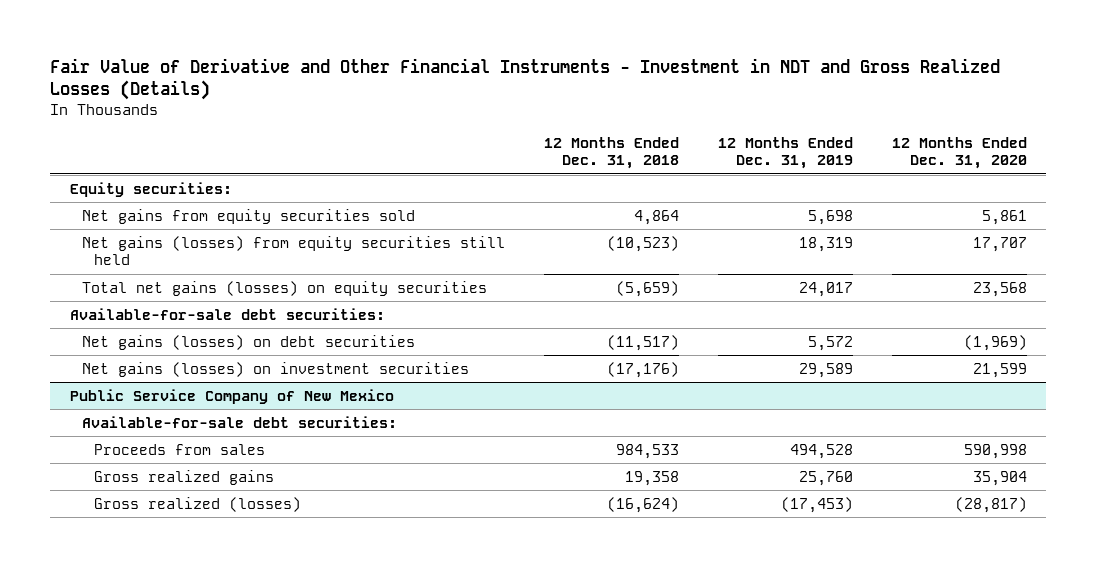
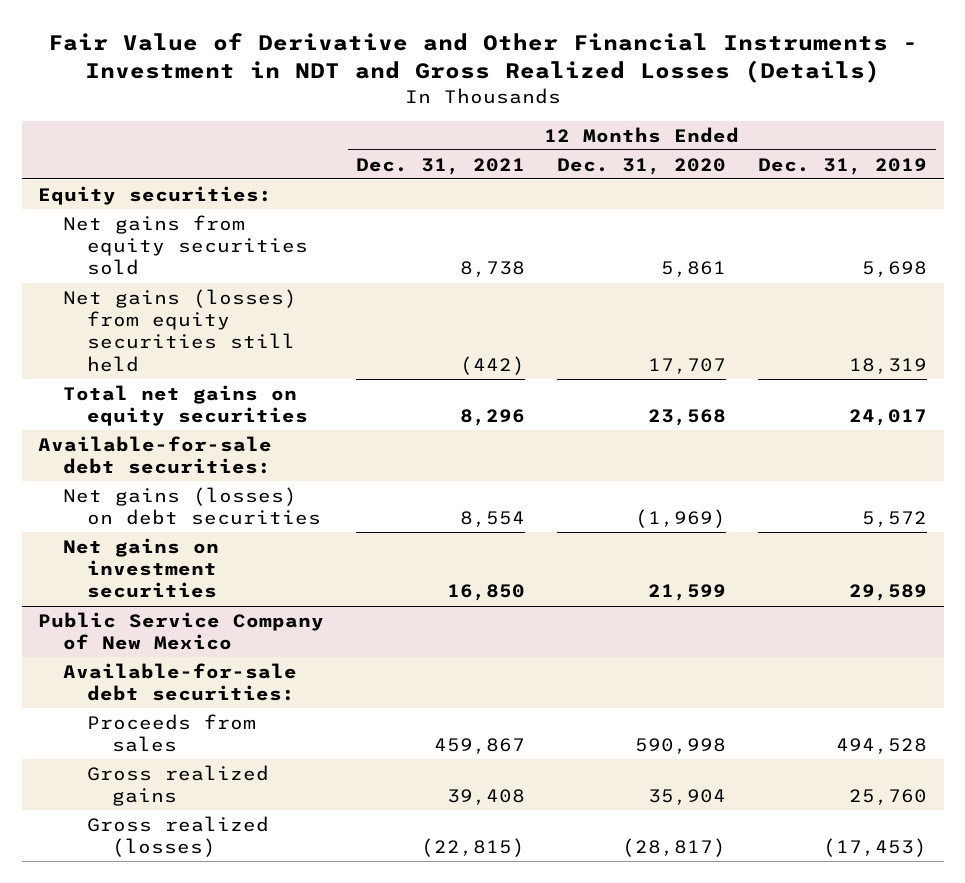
[543,136,679,170] 12 Months Ended Dec. 31, 2018 -> none
none -> [356,157,526,175] Dec. 31, 2021
[81,280,487,296] Total net gains (losses) on equity securities -> [62,384,309,427] Total net gains on equity securities
[81,361,469,377] Net gains (losses) on investment securities -> [62,537,219,599] Net gains on investment securities

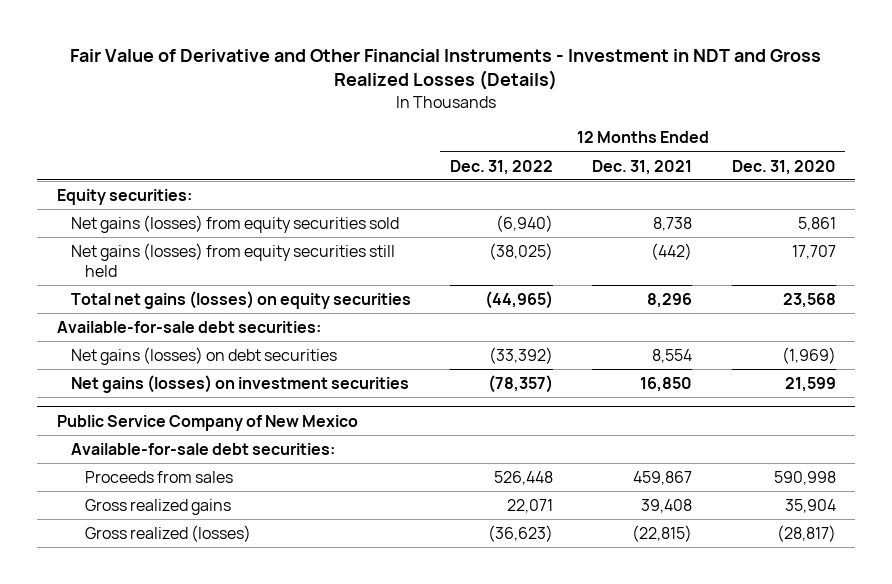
[758,157,928,175] Dec. 31, 2019 -> none
none -> [450,159,554,175] Dec. 31, 2022
[62,214,309,276] Net gains from equity securities sold -> [70,214,399,233] Net gains (losses) from equity securities sold
[62,384,309,427] Total net gains on equity securities -> [70,290,411,309] Total net gains (losses) on equity securities
[62,537,219,599] Net gains on investment securities -> [70,374,409,393] Net gains (losses) on investment securities

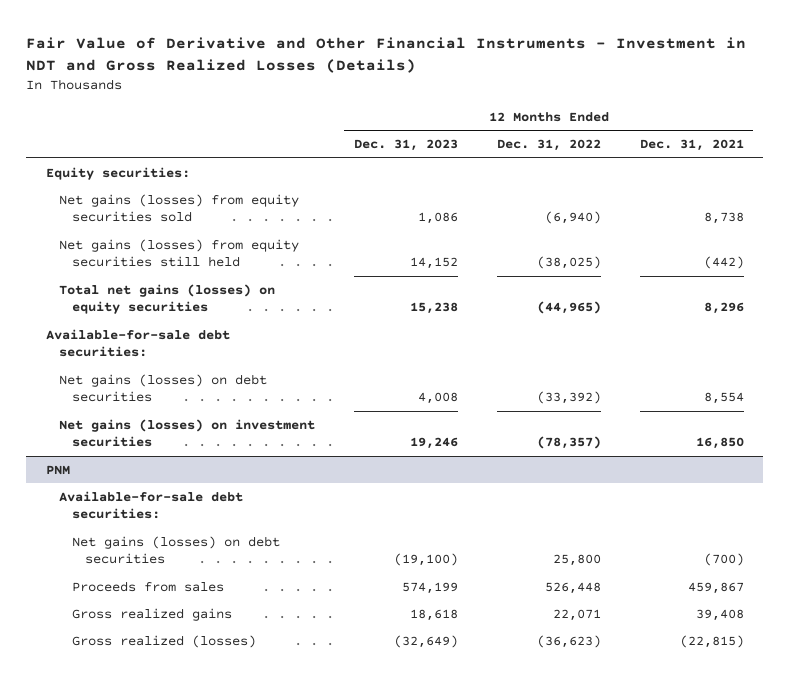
[731,159,836,175] Dec. 31, 2020 -> none
none -> [353,139,458,152] Dec. 31, 2023
[56,414,358,431] Public Service Company of New Mexico -> [45,464,70,475] PNM
none -> [71,535,280,565] Net gains (losses) on debt securities

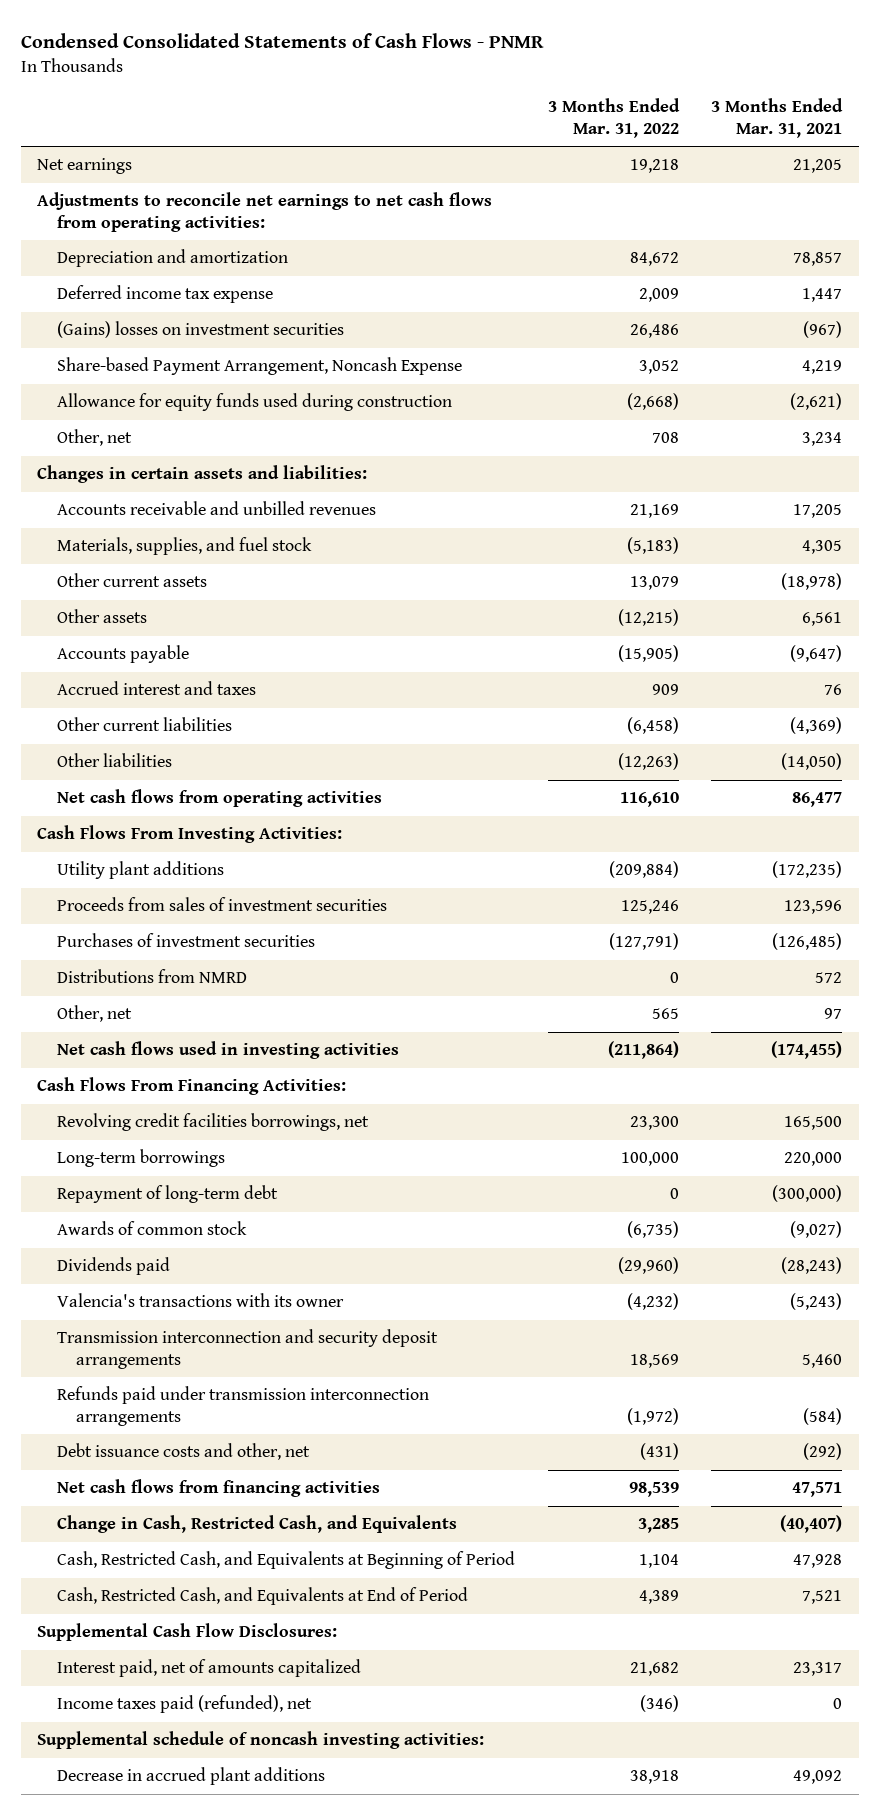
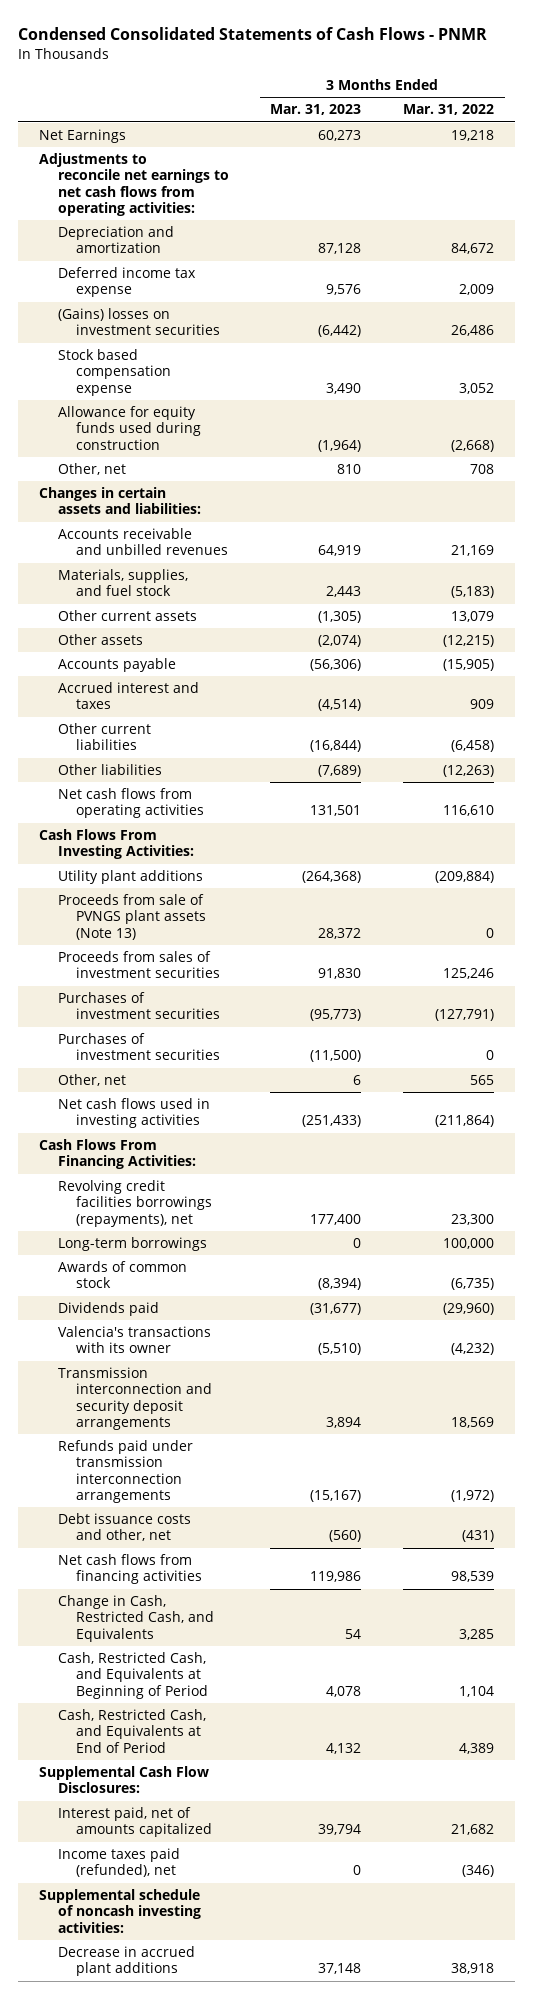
[711,98,844,139] 3 Months Ended Mar. 31, 2021 -> none
none -> [270,104,362,116] Mar. 31, 2023
[37,158,133,175] Net earnings -> [39,129,127,144] Net Earnings
[56,357,462,376] Share-based Payment Arrangement, Noncash Expense -> [57,349,172,396] Stock based compensation expense
none -> [57,894,207,940] Proceeds from sale of PVNGS plant assets (Note 13)
[56,969,247,984] Distributions from NMRD -> none
none -> [57,1033,221,1061] Purchases of investment securities
[56,1113,369,1132] Revolving credit facilities borrowings, net -> [57,1180,213,1227] Revolving credit facilities borrowings (repayments), net
[56,1185,278,1204] Repayment of long-term debt -> none

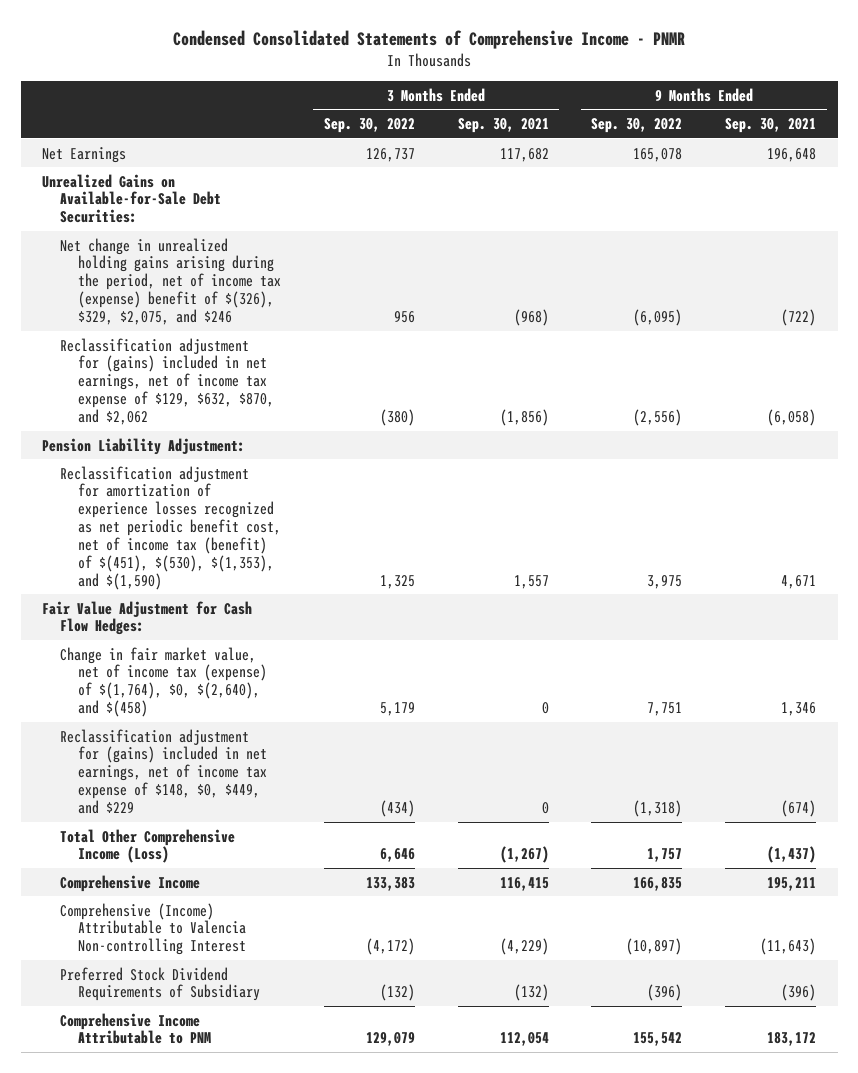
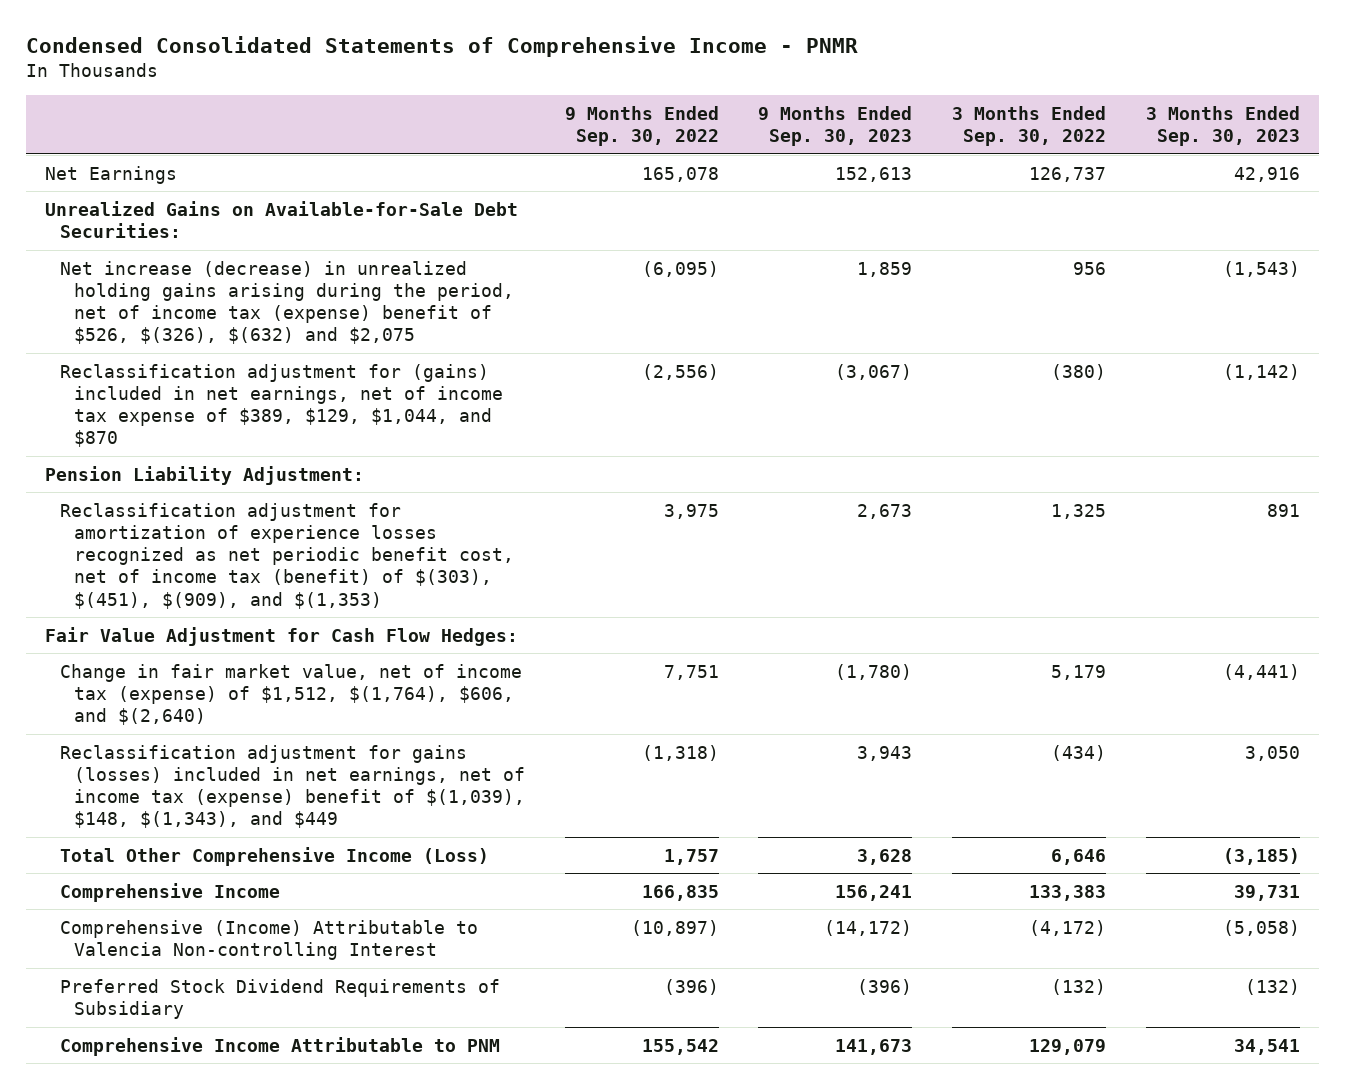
[457,117,549,133] Sep. 30, 2021 -> none
[725,117,817,133] Sep. 30, 2021 -> none
none -> [758,105,913,147] 9 Months Ended Sep. 30, 2023
none -> [1145,105,1300,147] 3 Months Ended Sep. 30, 2023
[59,237,281,325] Net change in unrealized holding gains arising during the period, net of income tax (expense) benefit of $(326), $329, $2,075, and $246 -> [59,260,515,345] Net increase (decrease) in unrealized holding gains arising during the period, net of income tax (expense) benefit of $526, $(326), $(632) and $2,075
[59,337,274,425] Reclassification adjustment for (gains) included in net earnings, net of income tax expense of $129, $632, $870, and $2,062 -> [59,363,504,448] Reclassification adjustment for (gains) included in net earnings, net of income tax expense of $389, $129, $1,044, and $870
[59,465,281,590] Reclassification adjustment for amortization of experience losses recognized as net periodic benefit cost, net of income tax (benefit) of $(451), $(530), $(1,353), and $(1,590) -> [59,502,515,609] Reclassification adjustment for amortization of experience losses recognized as net periodic benefit cost, net of income tax (benefit) of $(303), $(451), $(909), and $(1,353)
[59,646,267,718] Change in fair market value, net of income tax (expense) of $(1,764), $0, $(2,640), and $(458) -> [59,663,522,726] Change in fair market value, net of income tax (expense) of $1,512, $(1,764), $606, and $(2,640)
[59,728,267,814] Reclassification adjustment for (gains) included in net earnings, net of income tax expense of $148, $0, $449, and $229 -> [59,744,526,829] Reclassification adjustment for gains (losses) included in net earnings, net of income tax (expense) benefit of $(1,039), $148, $(1,343), and $449

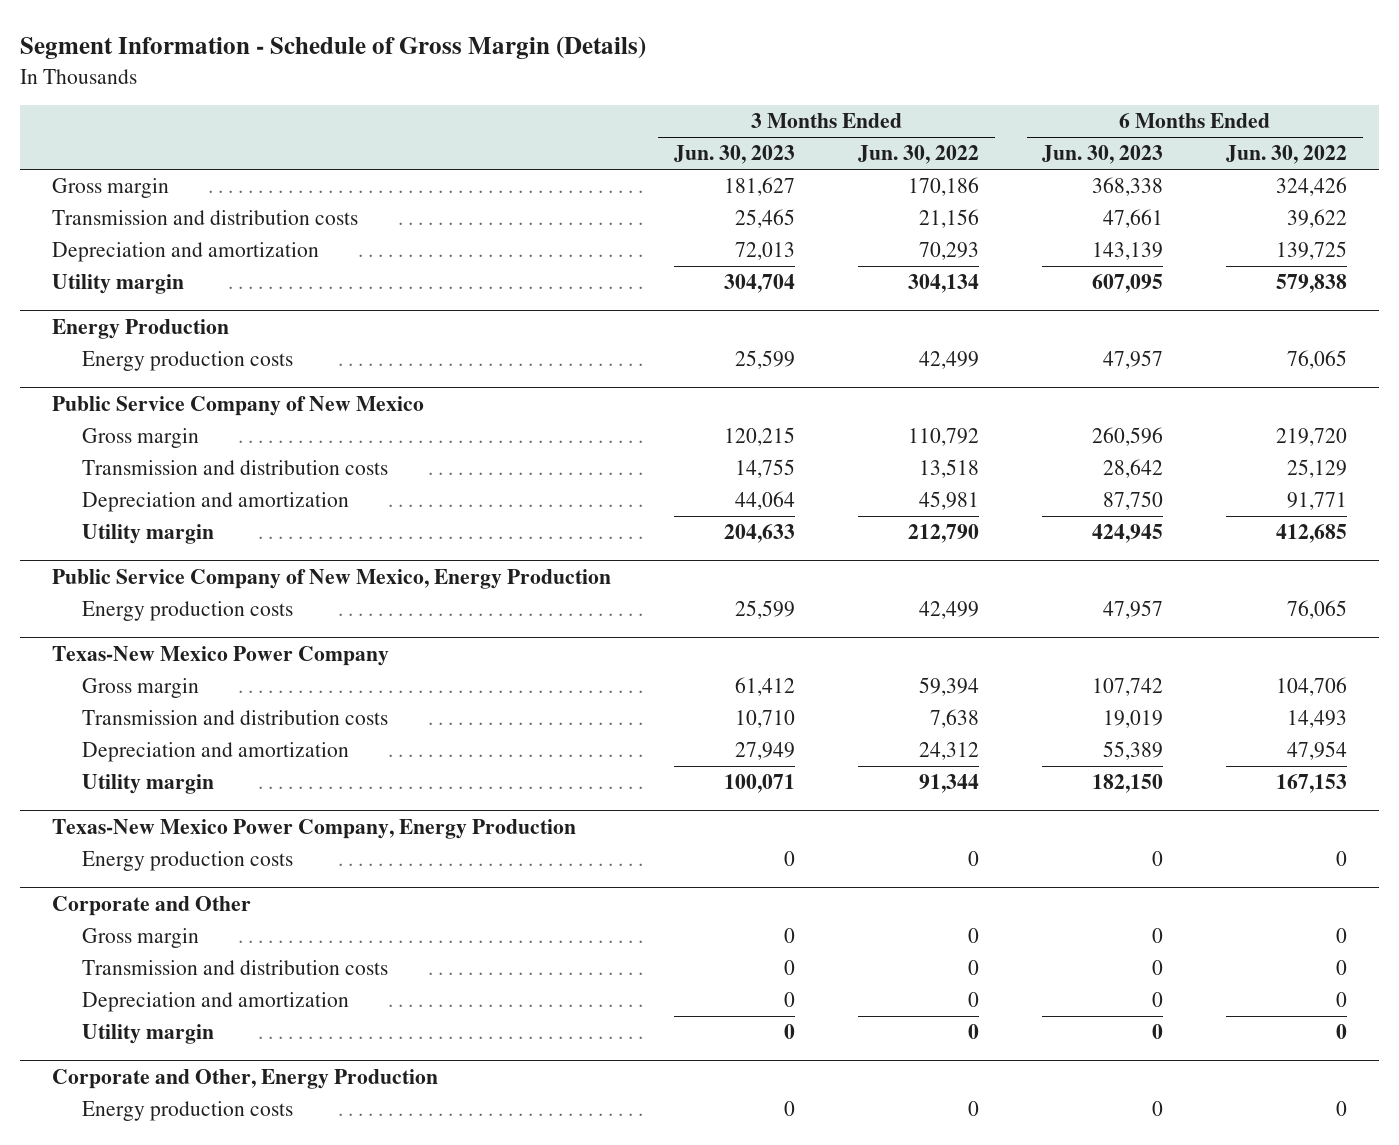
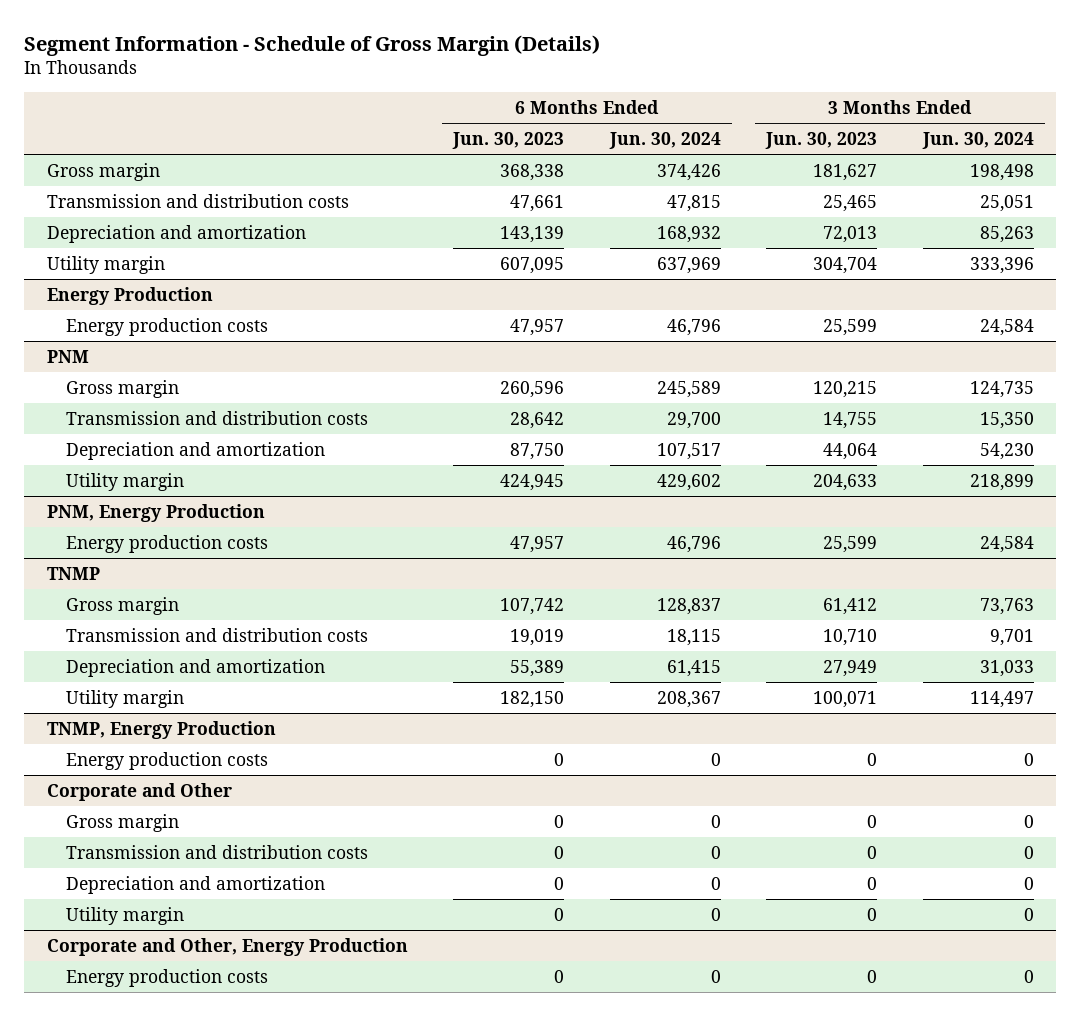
[858,145,980,165] Jun. 30, 2022 -> none
[1226,145,1348,165] Jun. 30, 2022 -> none
none -> [608,131,721,149] Jun. 30, 2024
none -> [921,131,1034,149] Jun. 30, 2024
[52,395,425,416] Public Service Company of New Mexico -> [46,349,89,363] PNM
[52,568,612,589] Public Service Company of New Mexico, Energy Production -> none
none -> [46,503,265,522] PNM, Energy Production
[52,645,390,666] Texas-New Mexico Power Company -> [46,566,100,580] TNMP
[52,818,577,839] Texas-New Mexico Power Company, Energy Production -> none
none -> [46,720,276,739] TNMP, Energy Production

